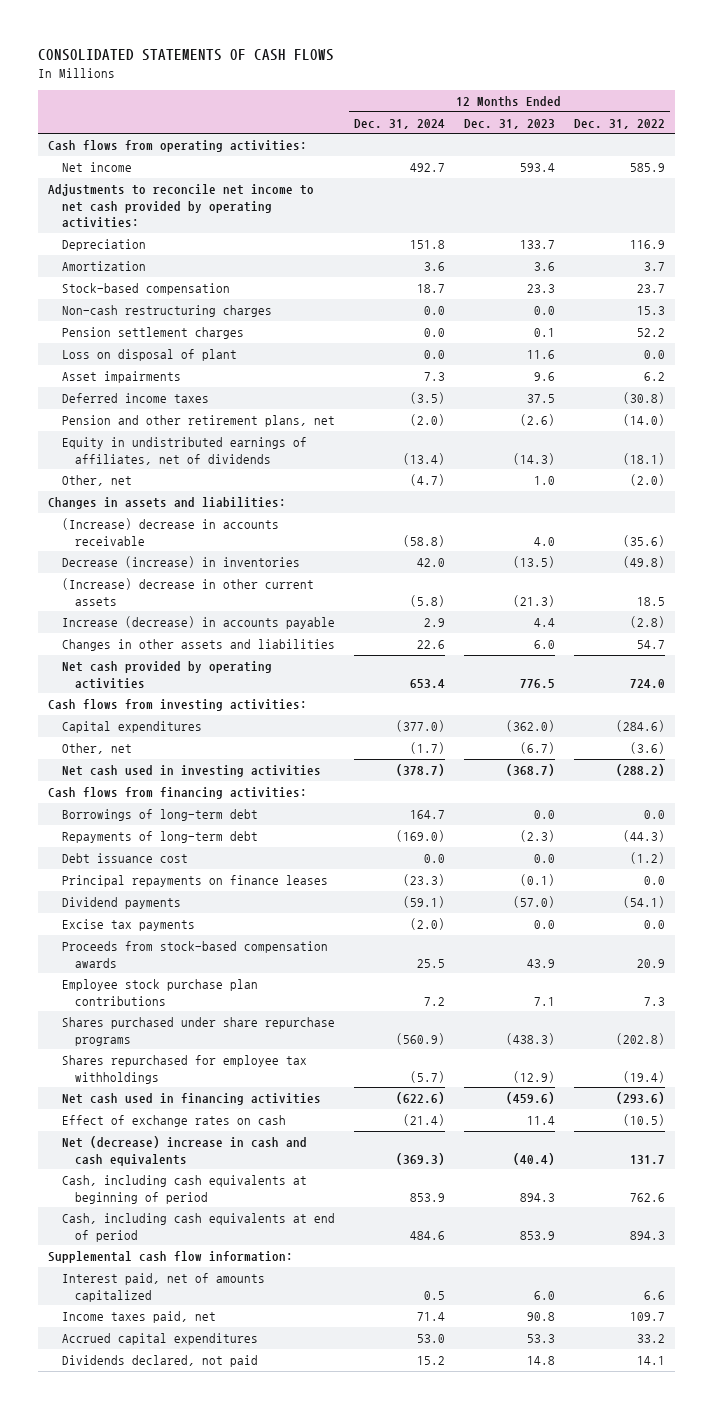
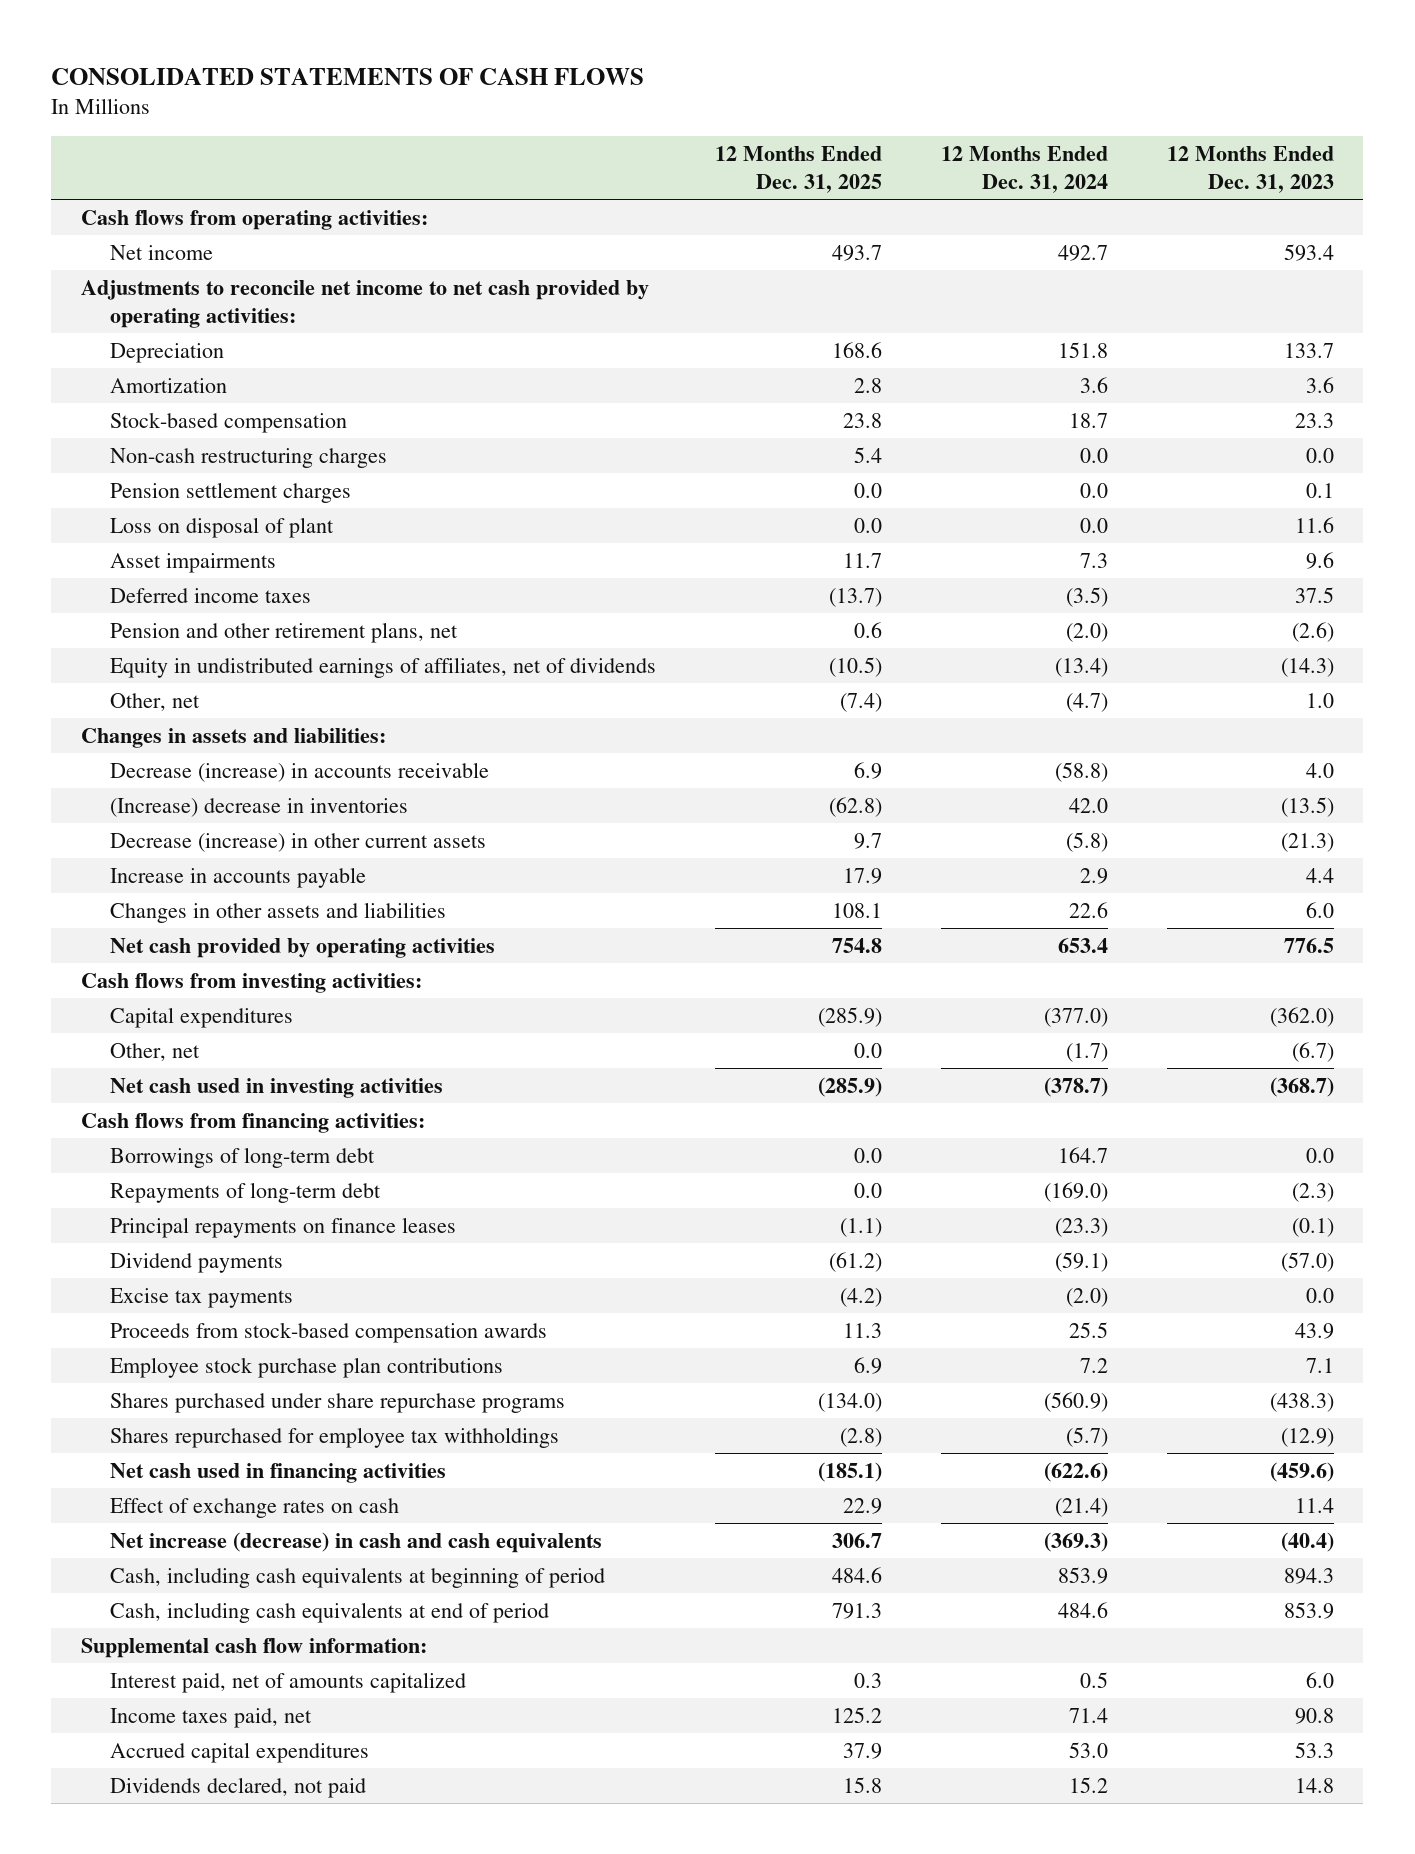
[573,118,665,129] Dec. 31, 2022 -> none
none -> [715,146,883,193] 12 Months Ended Dec. 31, 2025
[61,518,279,546] (Increase) decrease in accounts receivable -> [110,761,490,782] Decrease (increase) in accounts receivable
[61,556,300,569] Decrease (increase) in inventories -> [110,797,409,817] (Increase) decrease in inventories
[61,578,314,606] (Increase) decrease in other current assets -> [110,832,487,852] Decrease (increase) in other current assets
[61,616,335,630] Increase (decrease) in accounts payable -> [110,866,367,888] Increase in accounts payable
[61,853,188,864] Debt issuance cost -> none
[61,1136,307,1166] Net (decrease) increase in cash and cash equivalents -> [110,1531,603,1553] Net increase (decrease) in cash and cash equivalents

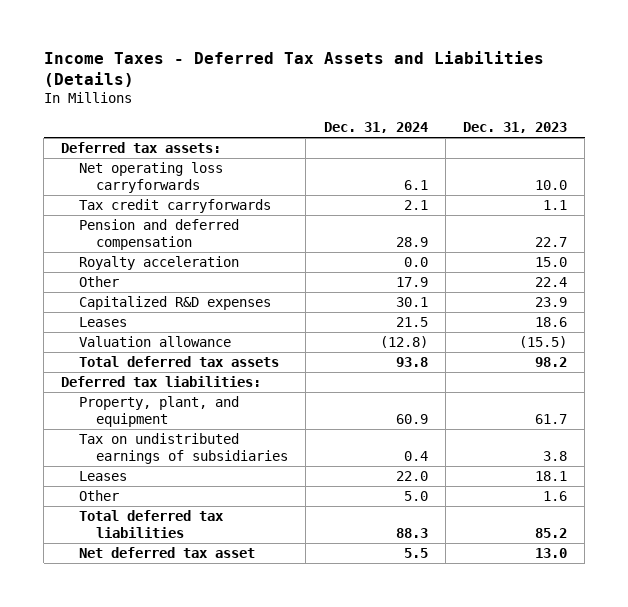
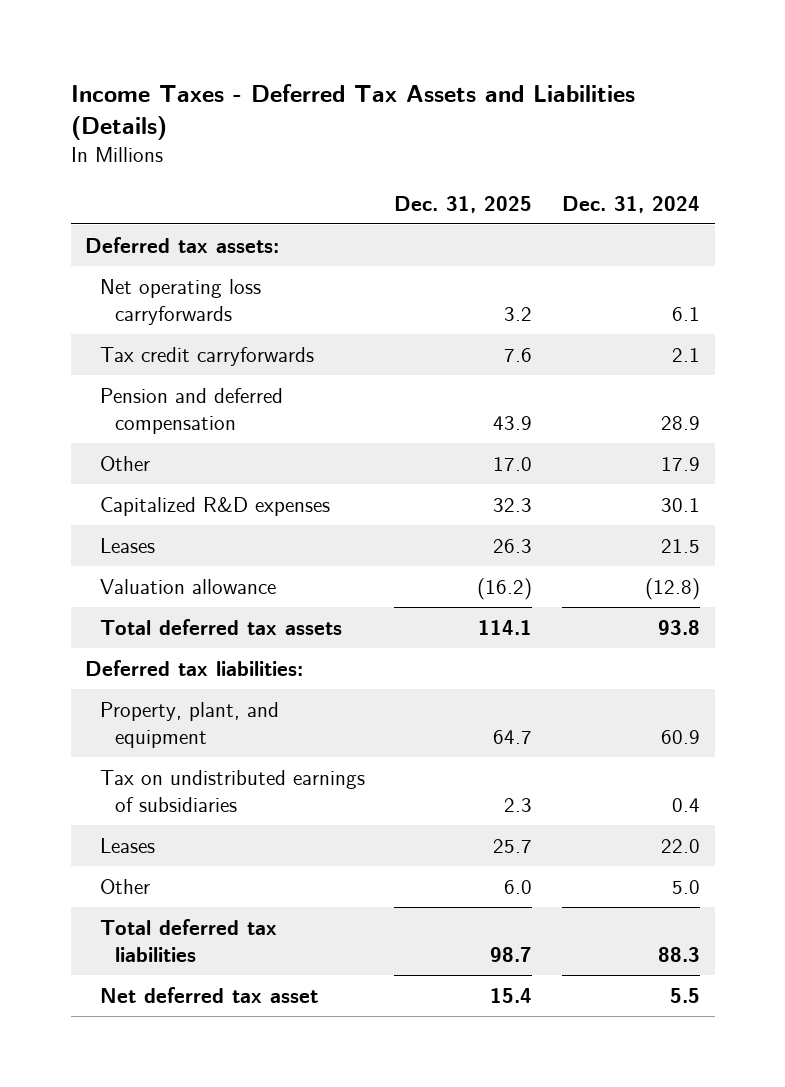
[462,121,567,133] Dec. 31, 2023 -> none
none -> [394,195,533,213] Dec. 31, 2025
[78,256,239,271] Royalty acceleration -> none

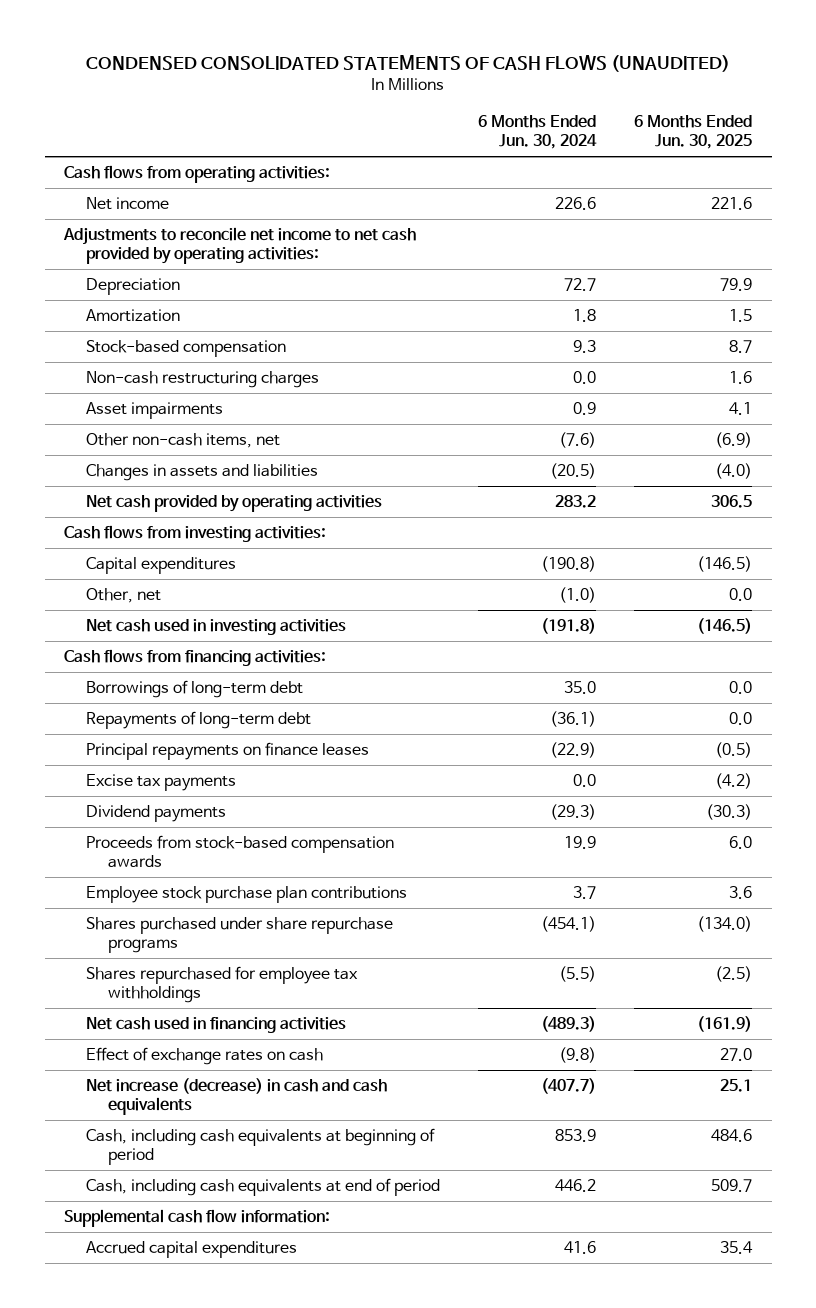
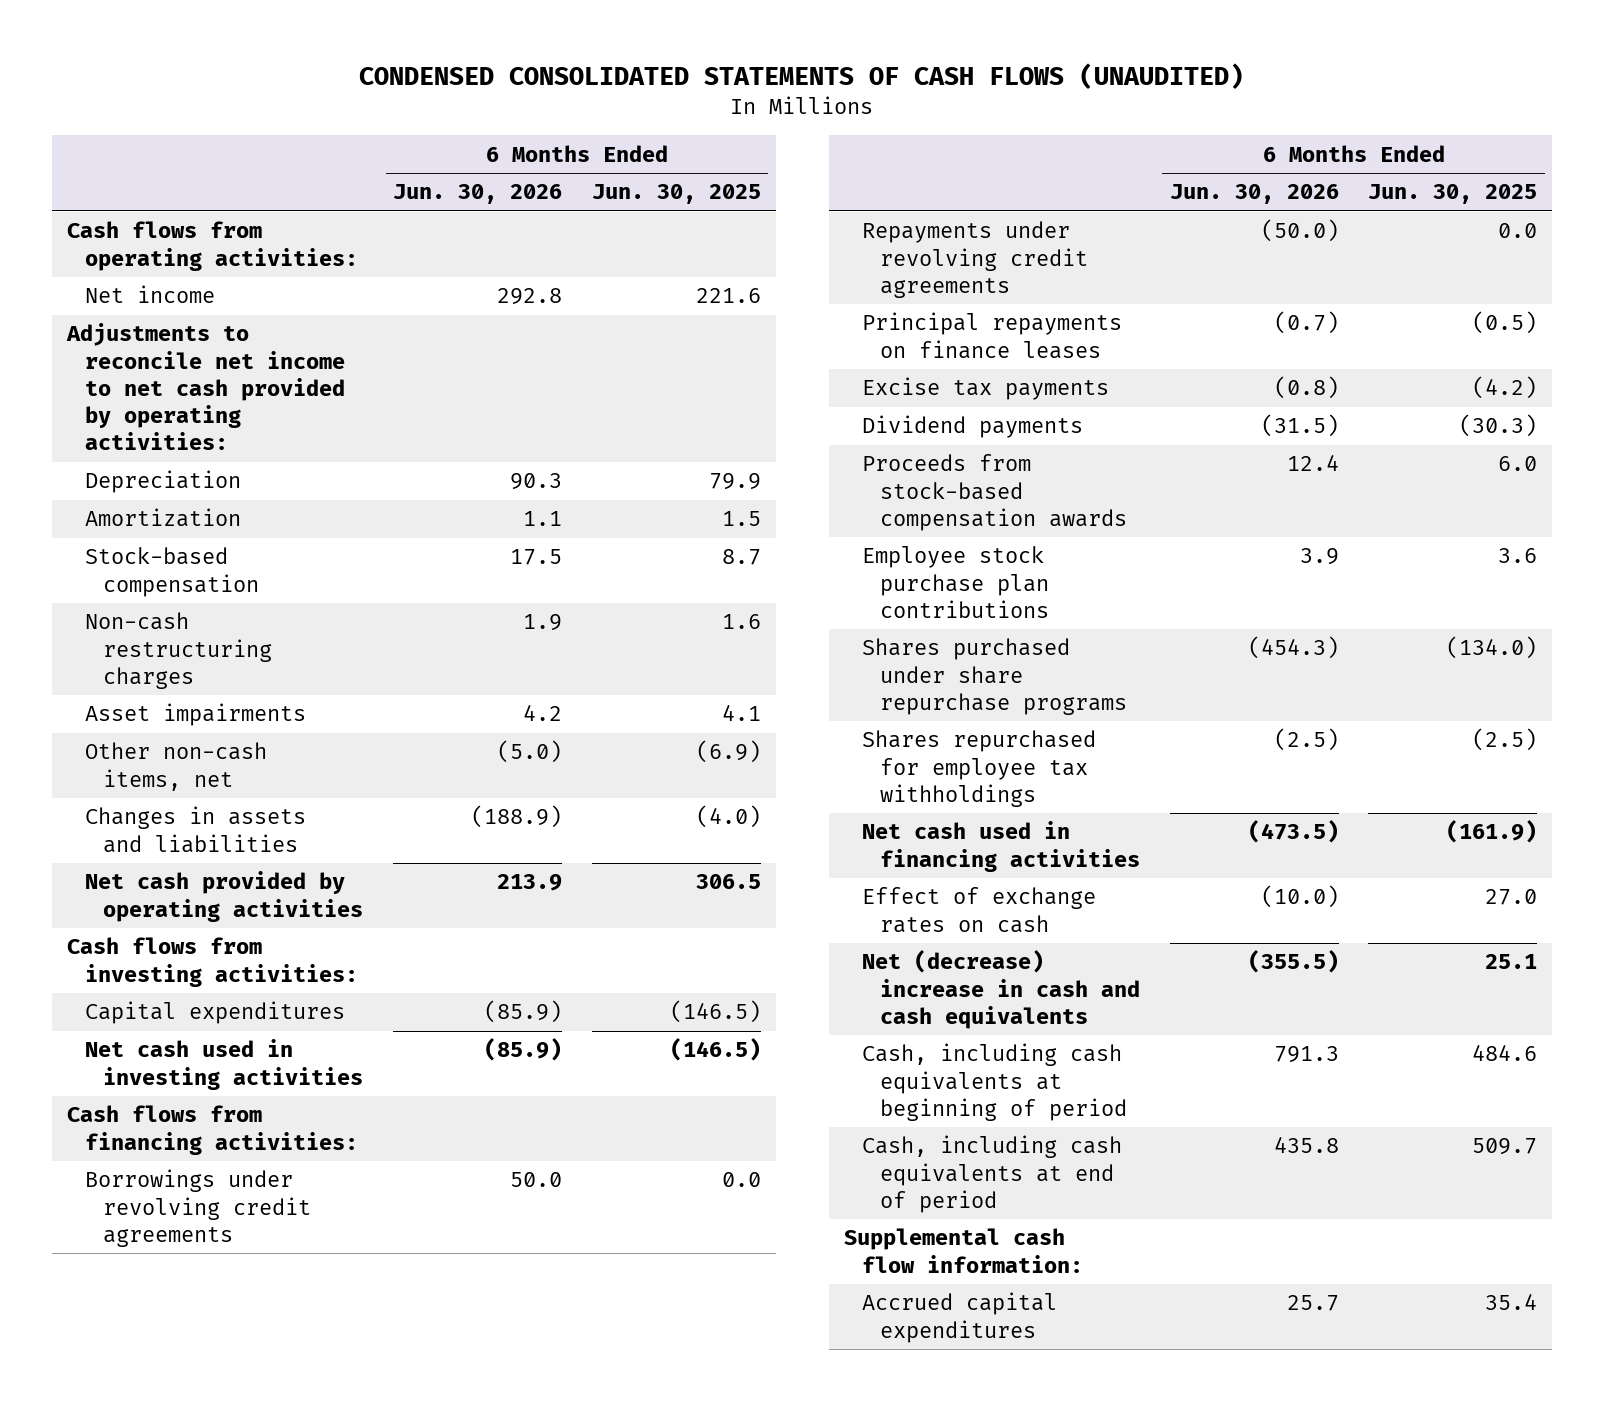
[478,115,598,150] 6 Months Ended Jun. 30, 2024 -> none
none -> [392,184,562,205] Jun. 30, 2026
[85,588,161,604] Other, net -> none
[85,680,303,699] Borrowings of long-term debt -> none
[85,711,311,730] Repayments of long-term debt -> none
none -> [85,1169,312,1247] Borrowings under revolving credit agreements
none -> [861,221,1088,298] Repayments under revolving credit agreements
[85,1078,387,1116] Net increase (decrease) in cash and cash equivalents -> [861,950,1140,1029] Net (decrease) increase in cash and cash equivalents

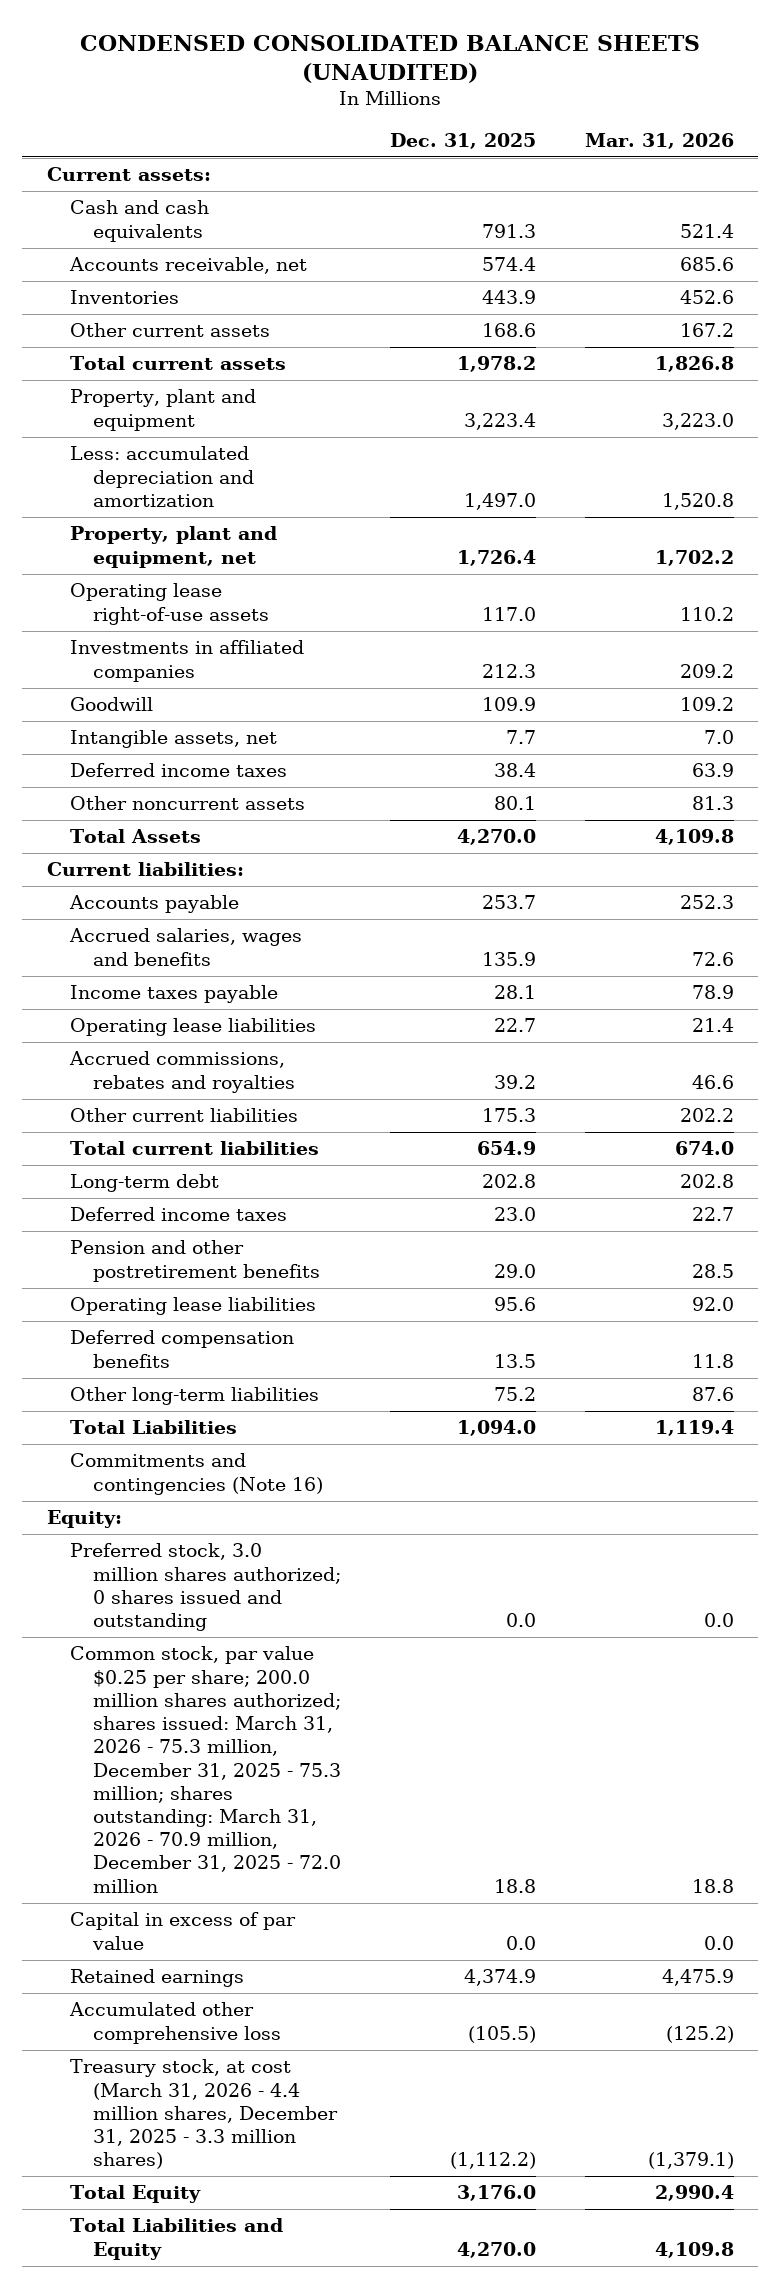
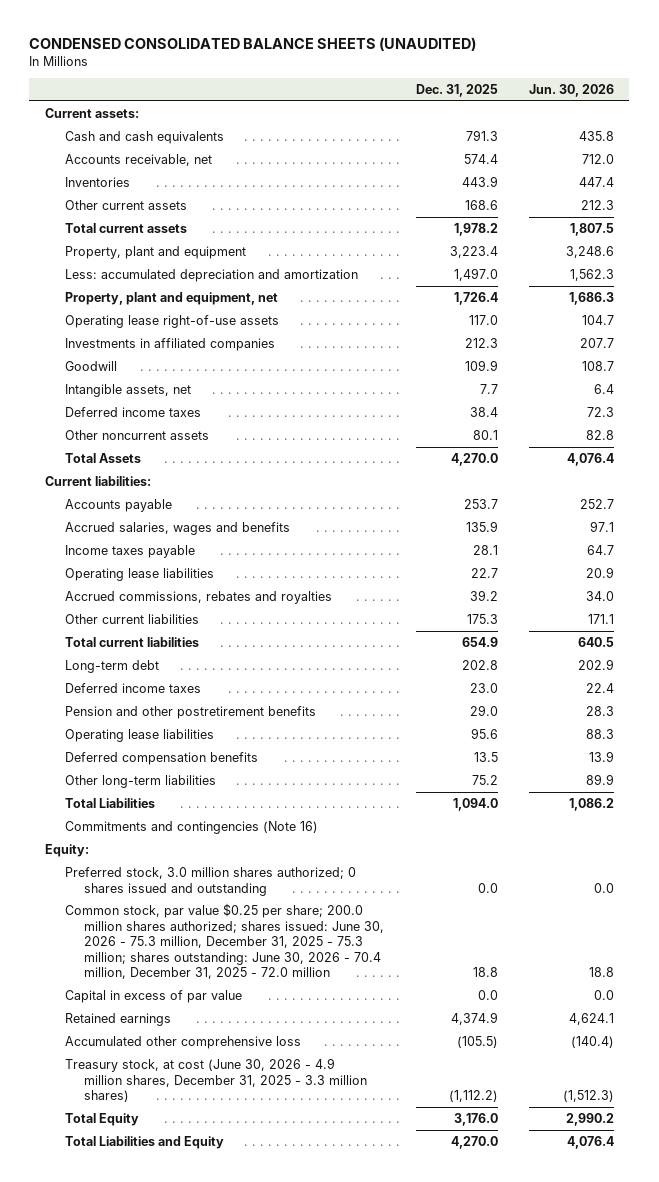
[585,132,735,149] Mar. 31, 2026 -> none
none -> [528,84,614,98] Jun. 30, 2026
[70,1646,342,1893] Common stock, par value $0.25 per share; 200.0 million shares authorized; shares issued: March 31, 2026 - 75.3 million, December 31, 2025 - 75.3 million; shares outstanding: March 31, 2026 - 70.9 million, December 31, 2025 - 72.0 million -> [64,902,385,980] Common stock, par value $0.25 per share; 200.0 million shares authorized; shares issued: June 30, 2026 - 75.3 million, December 31, 2025 - 75.3 million; shares outstanding: June 30, 2026 - 70.4 million, December 31, 2025 - 72.0 million
[70,2059,339,2170] Treasury stock, at cost (March 31, 2026 - 4.4 million shares, December 31, 2025 - 3.3 million shares) -> [64,1057,368,1103] Treasury stock, at cost (June 30, 2026 - 4.9 million shares, December 31, 2025 - 3.3 million shares)

